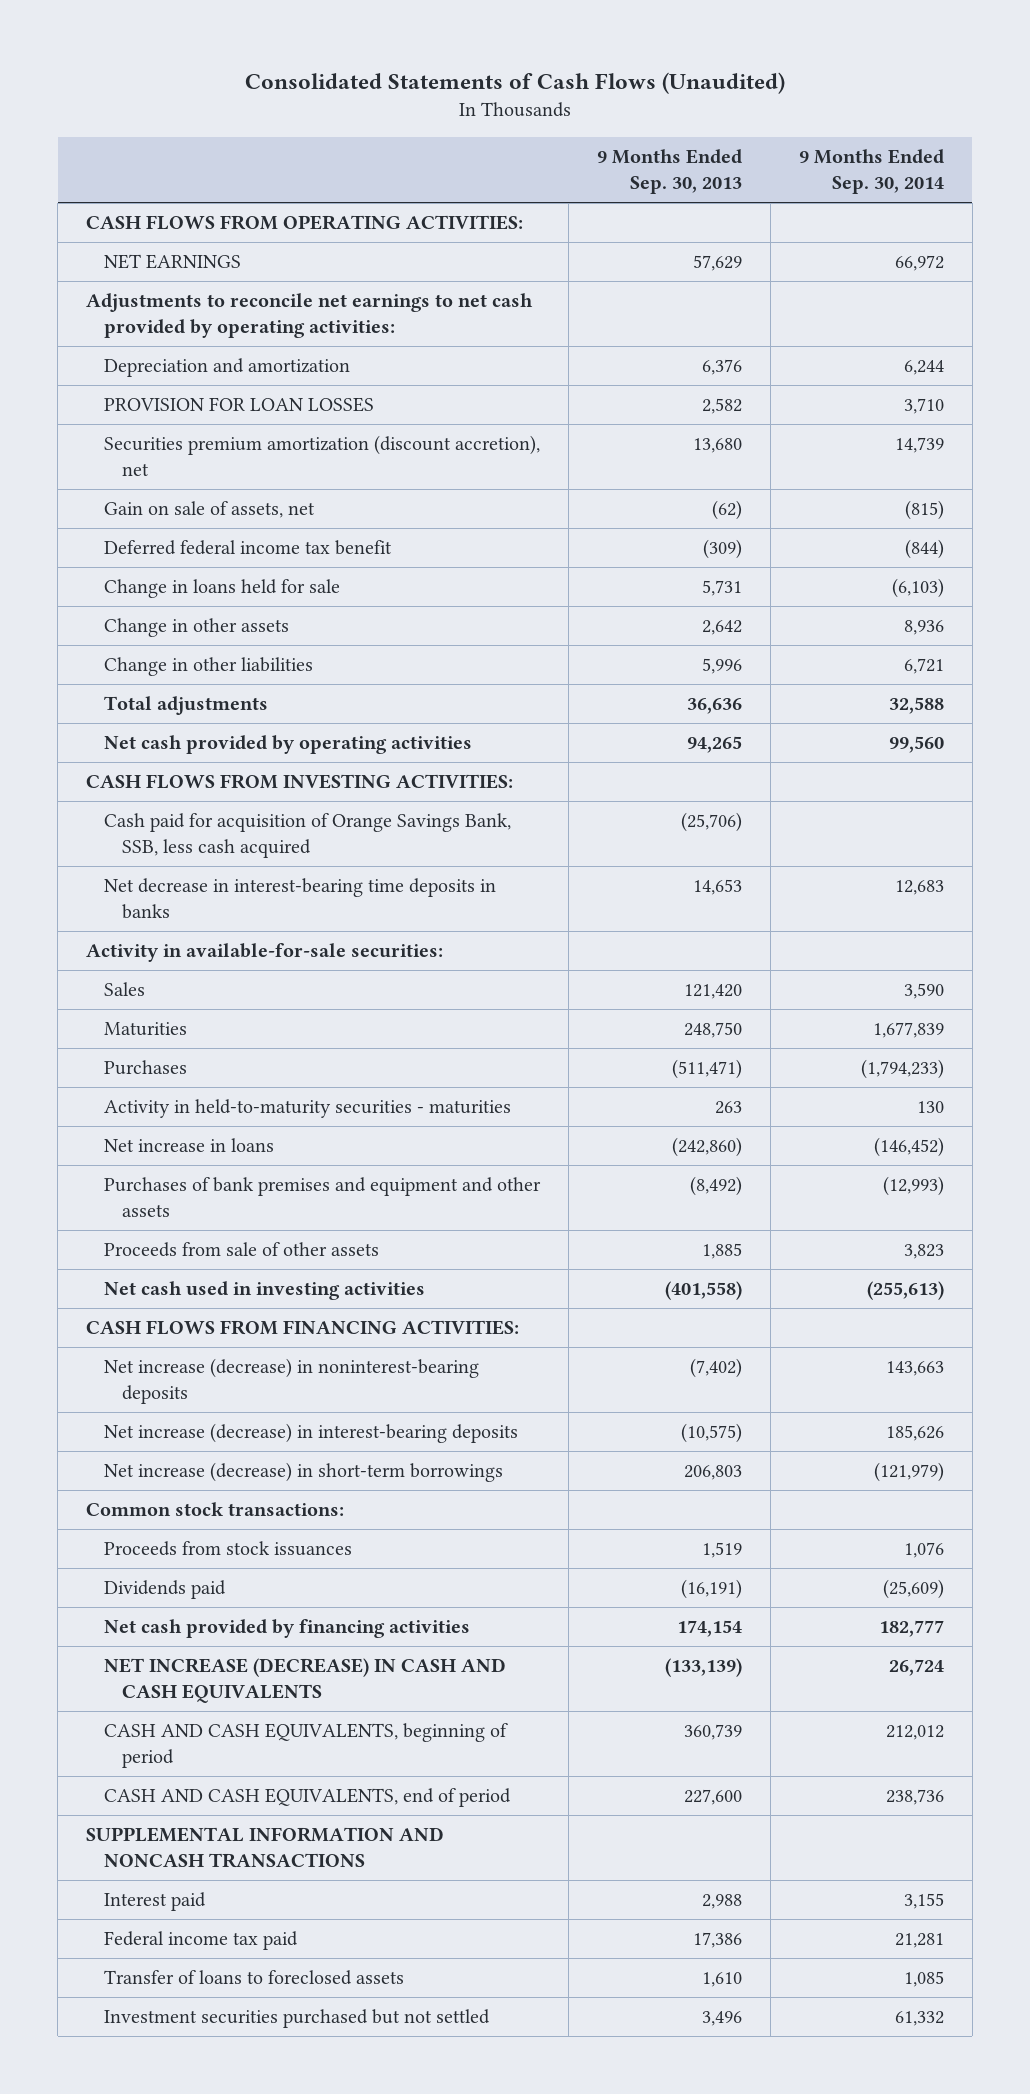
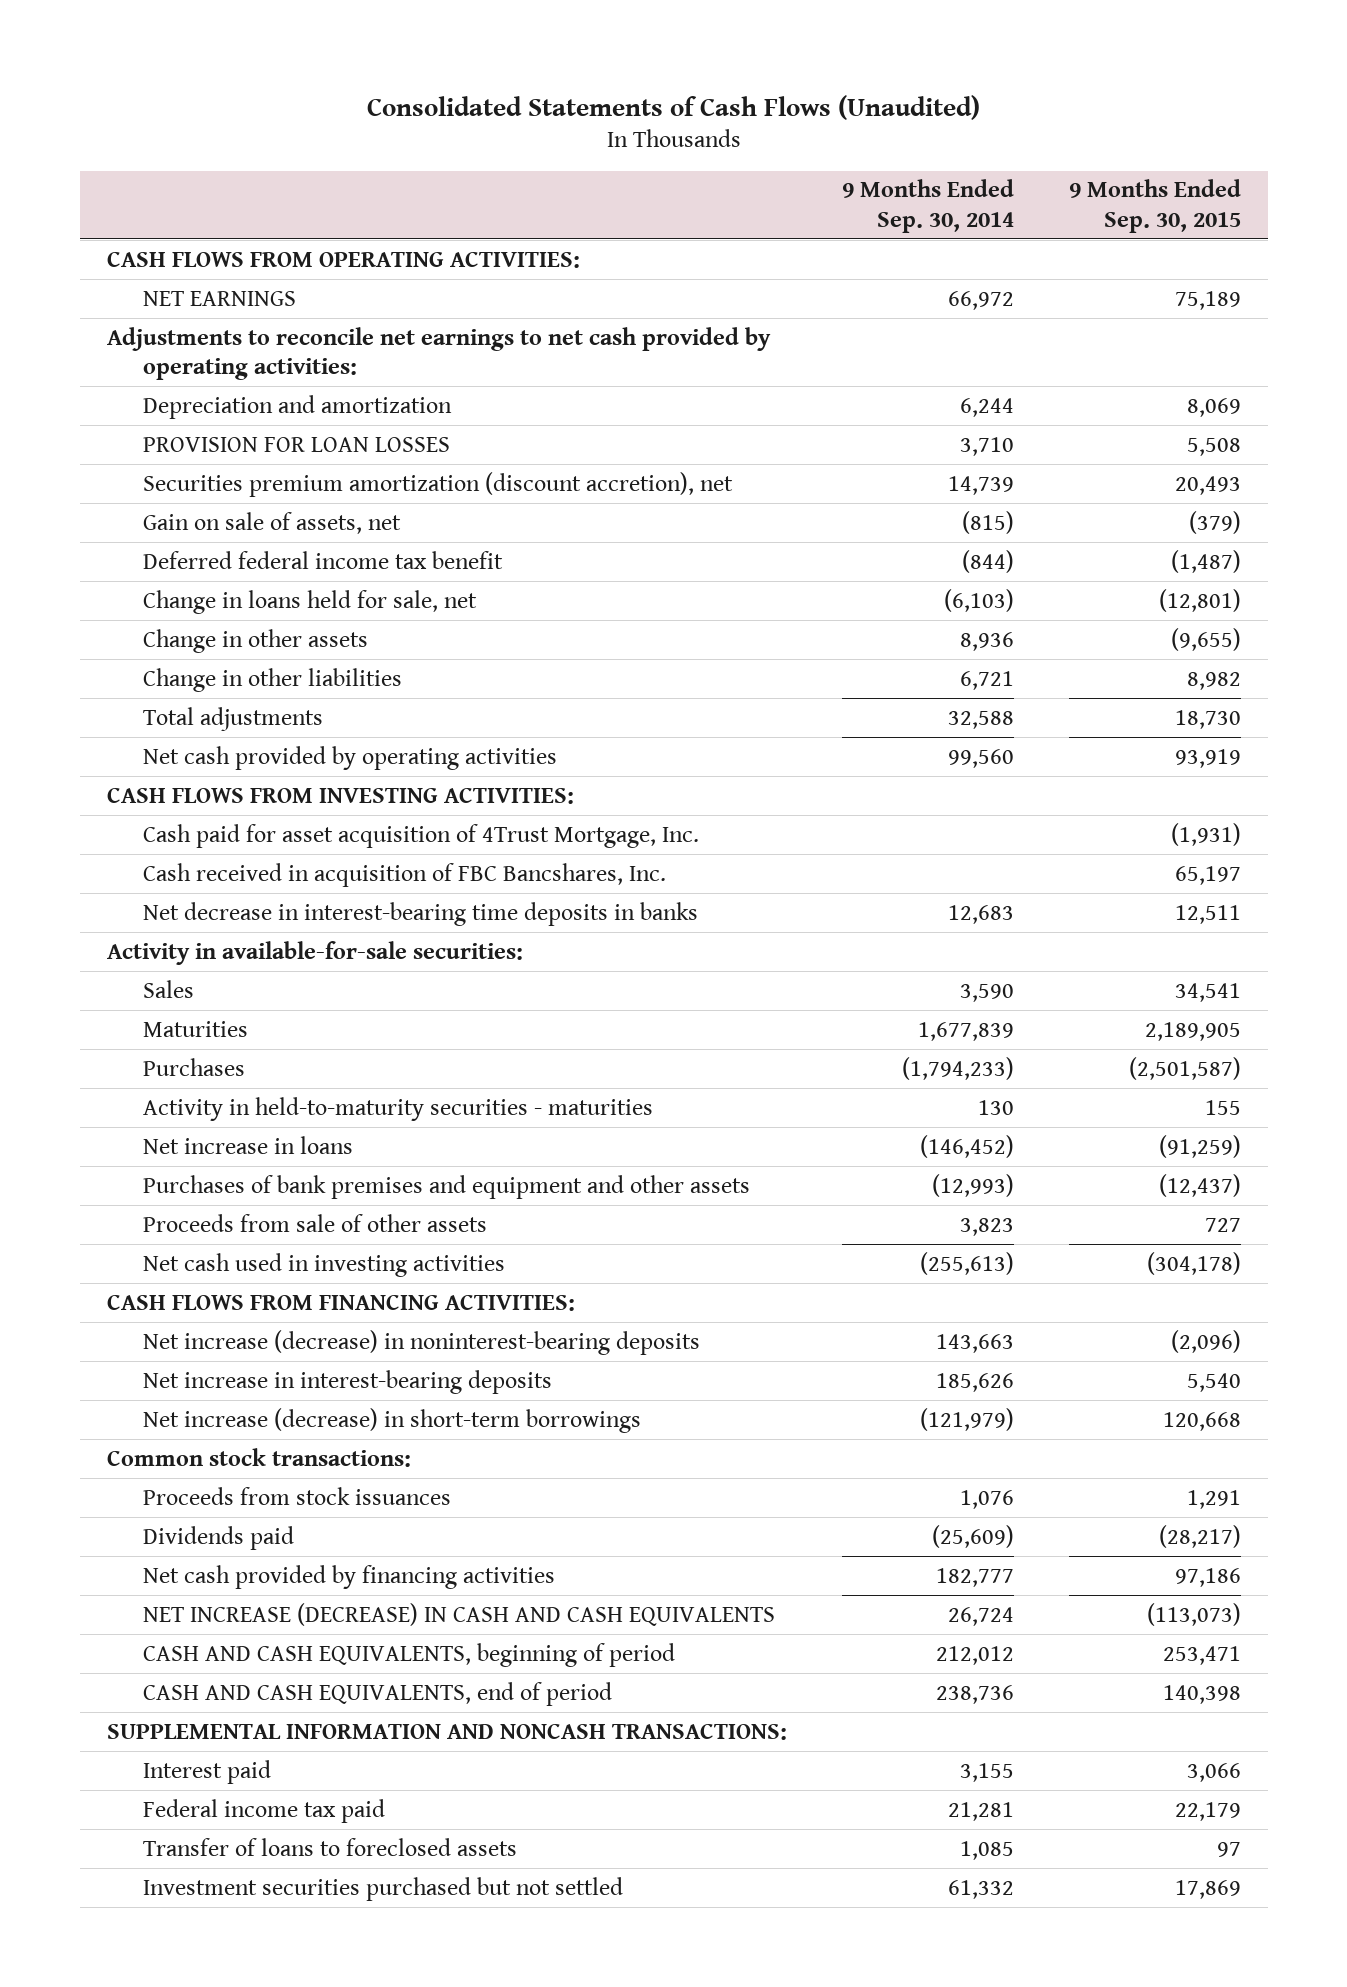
[597,148,743,195] 9 Months Ended Sep. 30, 2013 -> none
none -> [1068,179,1241,233] 9 Months Ended Sep. 30, 2015
[104,579,341,599] Change in loans held for sale -> [143,589,478,614] Change in loans held for sale, net
[104,813,512,859] Cash paid for acquisition of Orange Savings Bank, SSB, less cash acquired -> [143,823,700,848] Cash paid for asset acquisition of 4Trust Mortgage, Inc.
none -> [143,862,667,887] Cash received in acquisition of FBC Bancshares, Inc.
[104,1423,519,1444] Net increase (decrease) in interest-bearing deposits -> [143,1369,553,1394] Net increase in interest-bearing deposits
[86,1827,445,1869] SUPPLEMENTAL INFORMATION AND NONCASH TRANSACTIONS -> [106,1723,787,1740] SUPPLEMENTAL INFORMATION AND NONCASH TRANSACTIONS:

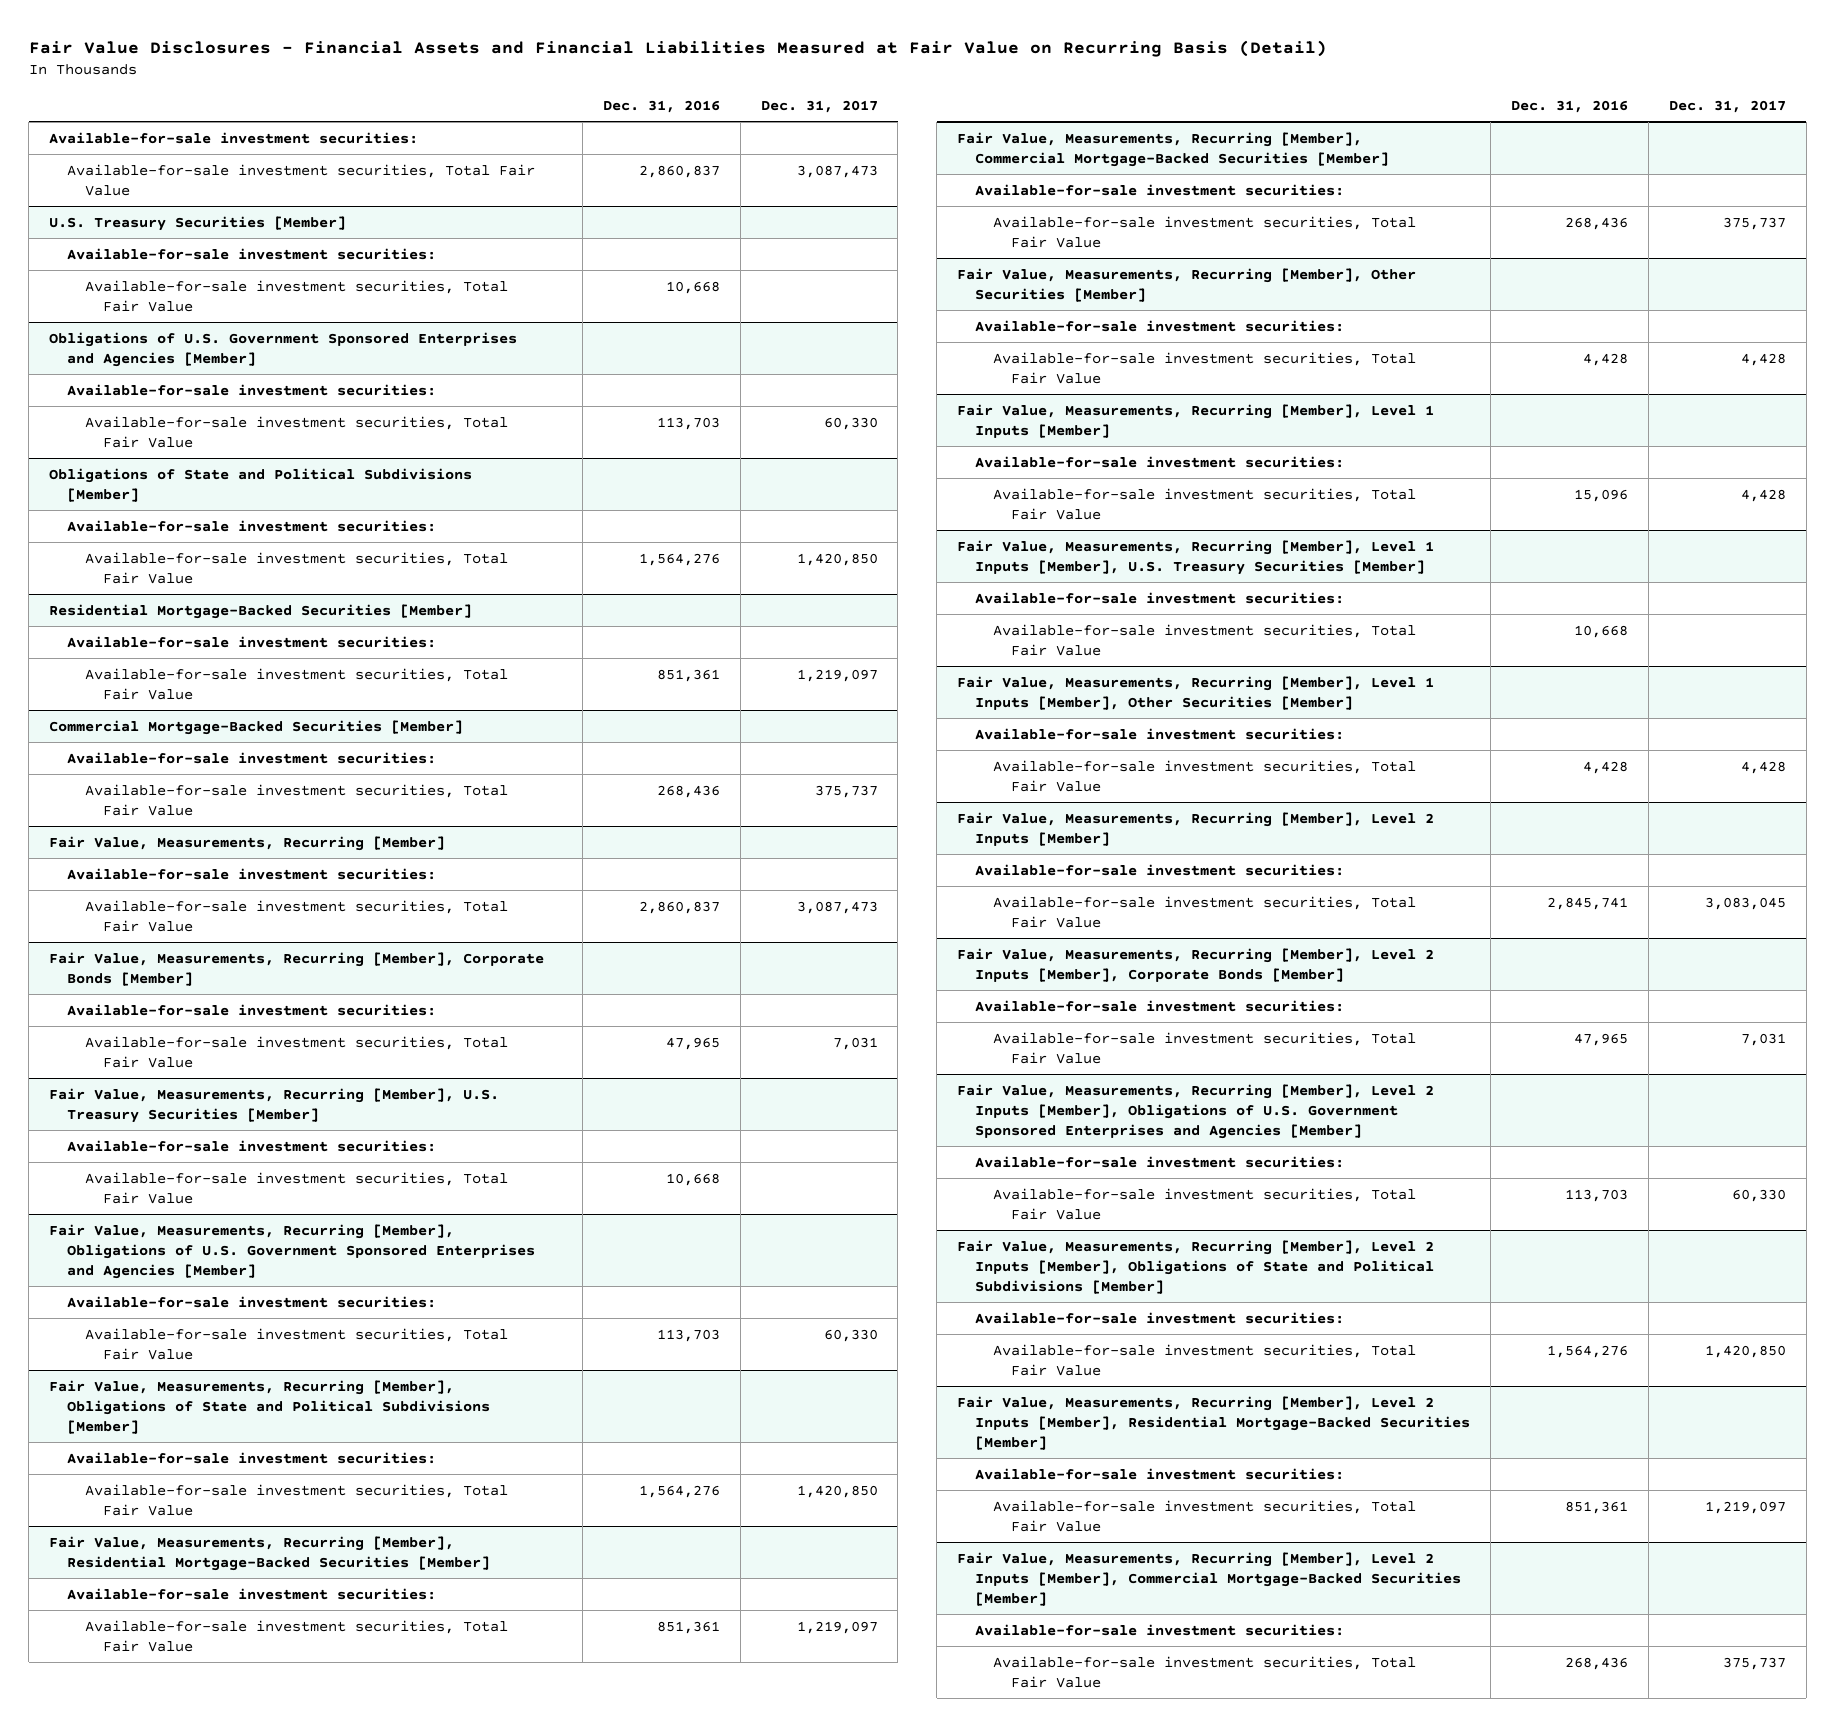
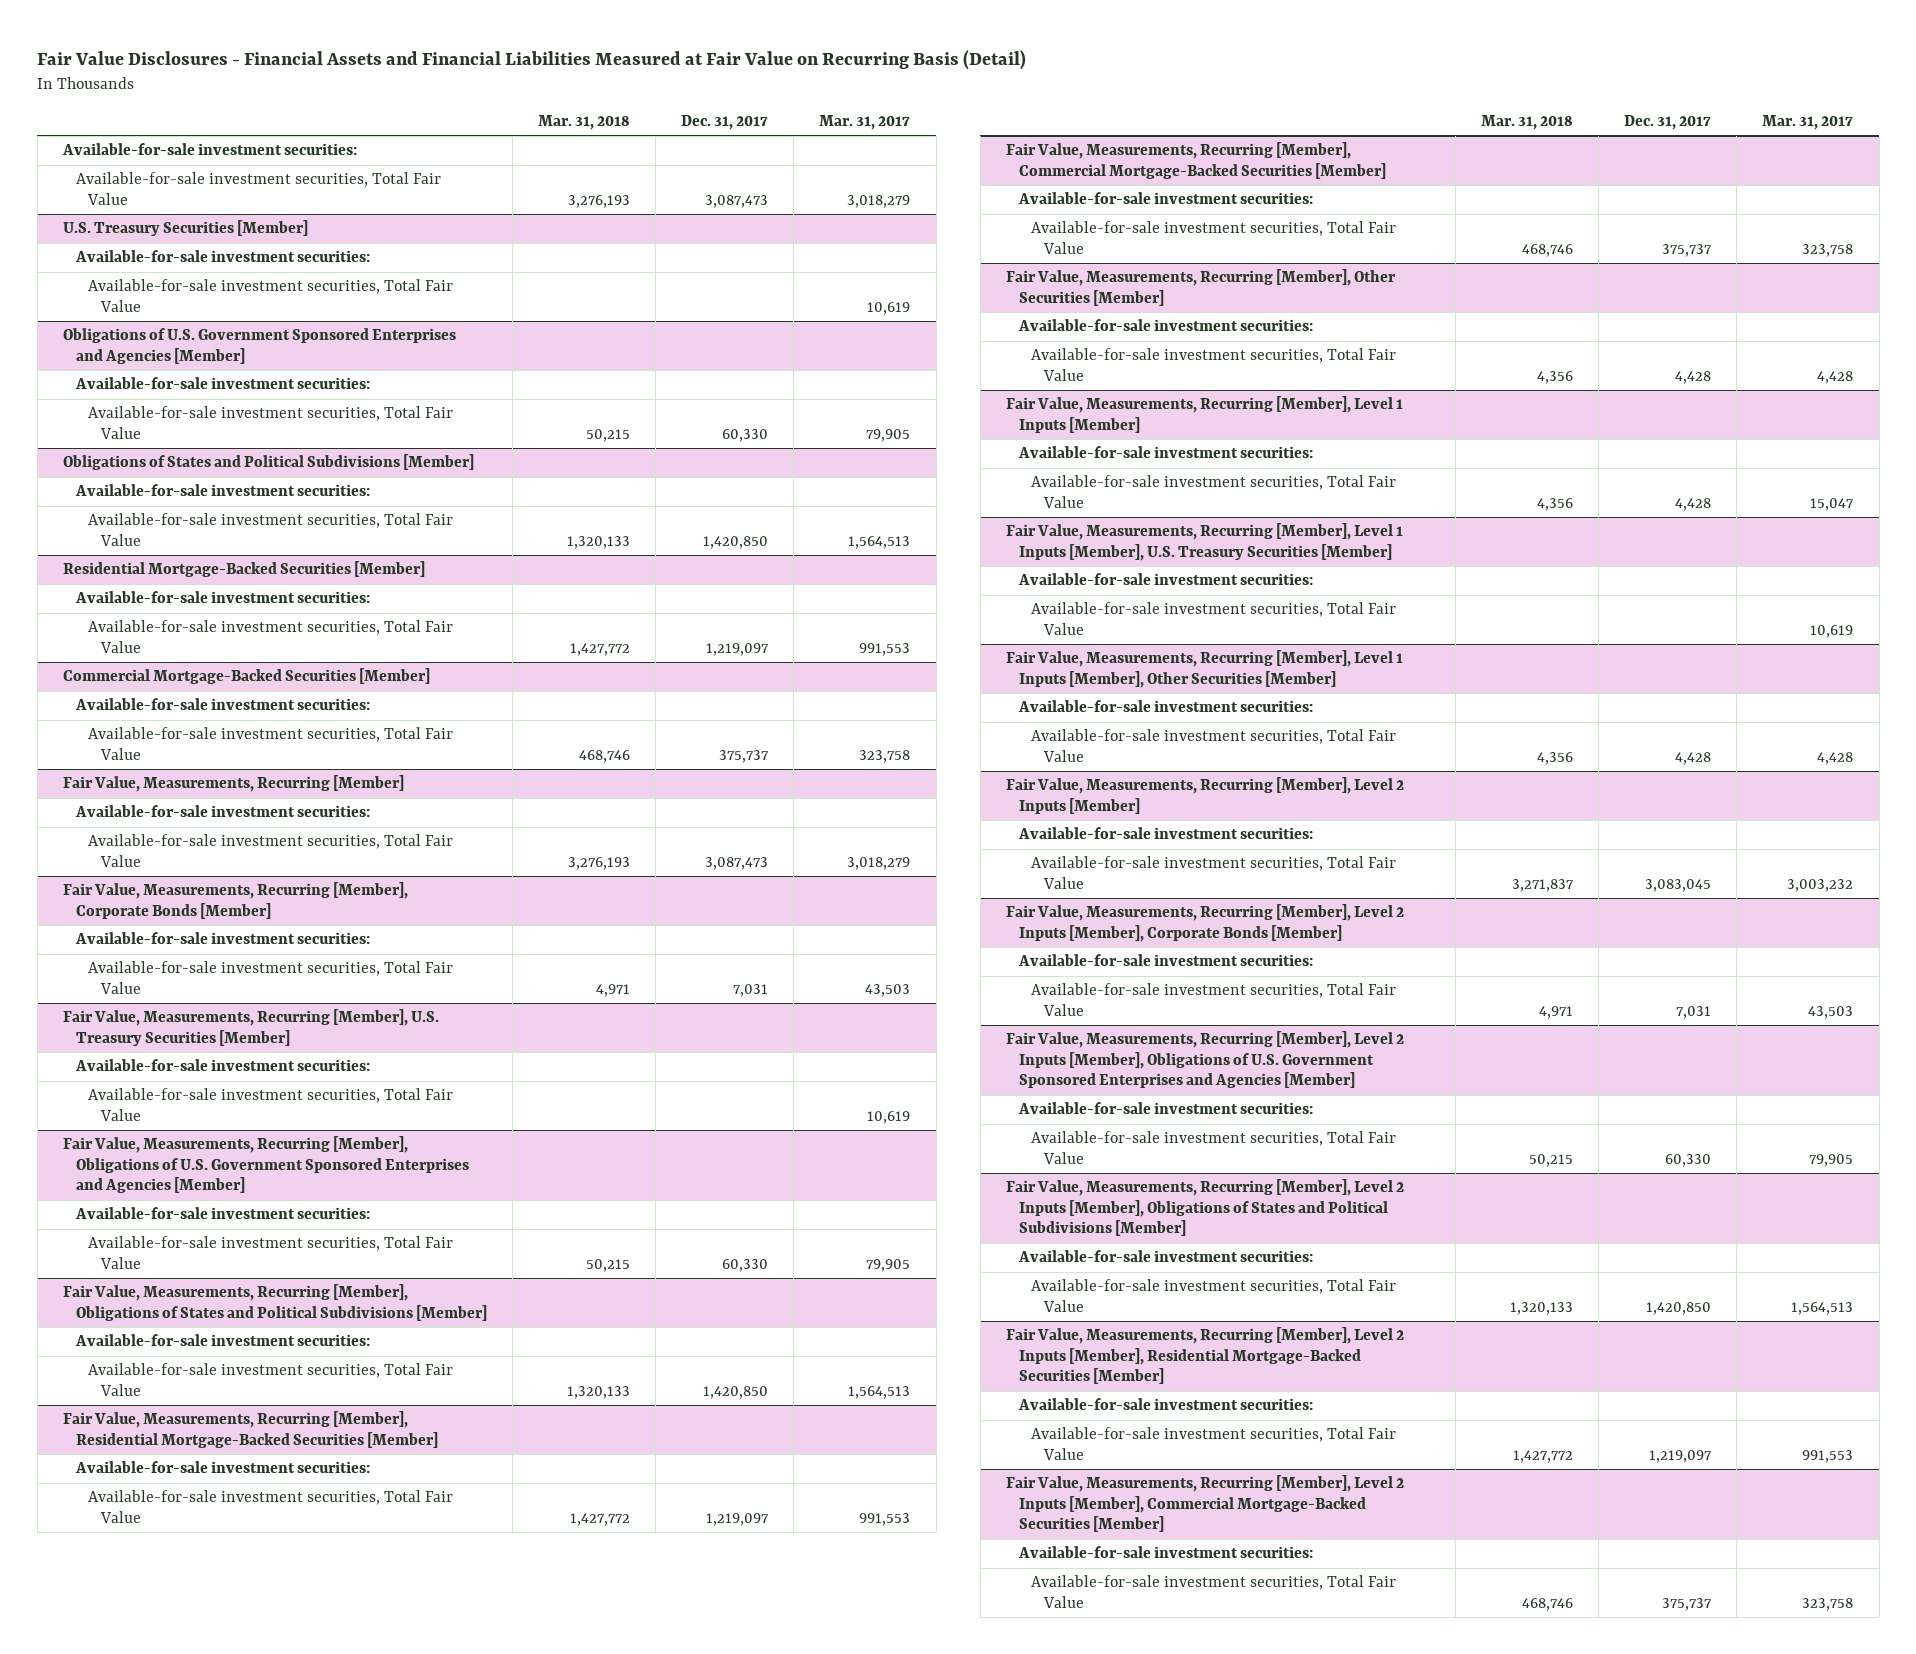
[602,99,720,113] Dec. 31, 2016 -> none
none -> [537,114,630,130] Mar. 31, 2018
none -> [819,114,911,130] Mar. 31, 2017
[49,467,473,502] Obligations of State and Political Subdivisions [Member] -> [62,454,474,471] Obligations of States and Political Subdivisions [Member]
[49,1379,491,1434] Fair Value, Measurements, Recurring [Member], Obligations of State and Political Subdivisions [Member] -> [62,1284,487,1321] Fair Value, Measurements, Recurring [Member], Obligations of States and Political Subdivisions [Member]
[957,1239,1435,1294] Fair Value, Measurements, Recurring [Member], Level 2 Inputs [Member], Obligations of State and Political Subdivisions [Member] -> [1005,1179,1404,1237] Fair Value, Measurements, Recurring [Member], Level 2 Inputs [Member], Obligations of States and Political Subdivisions [Member]

